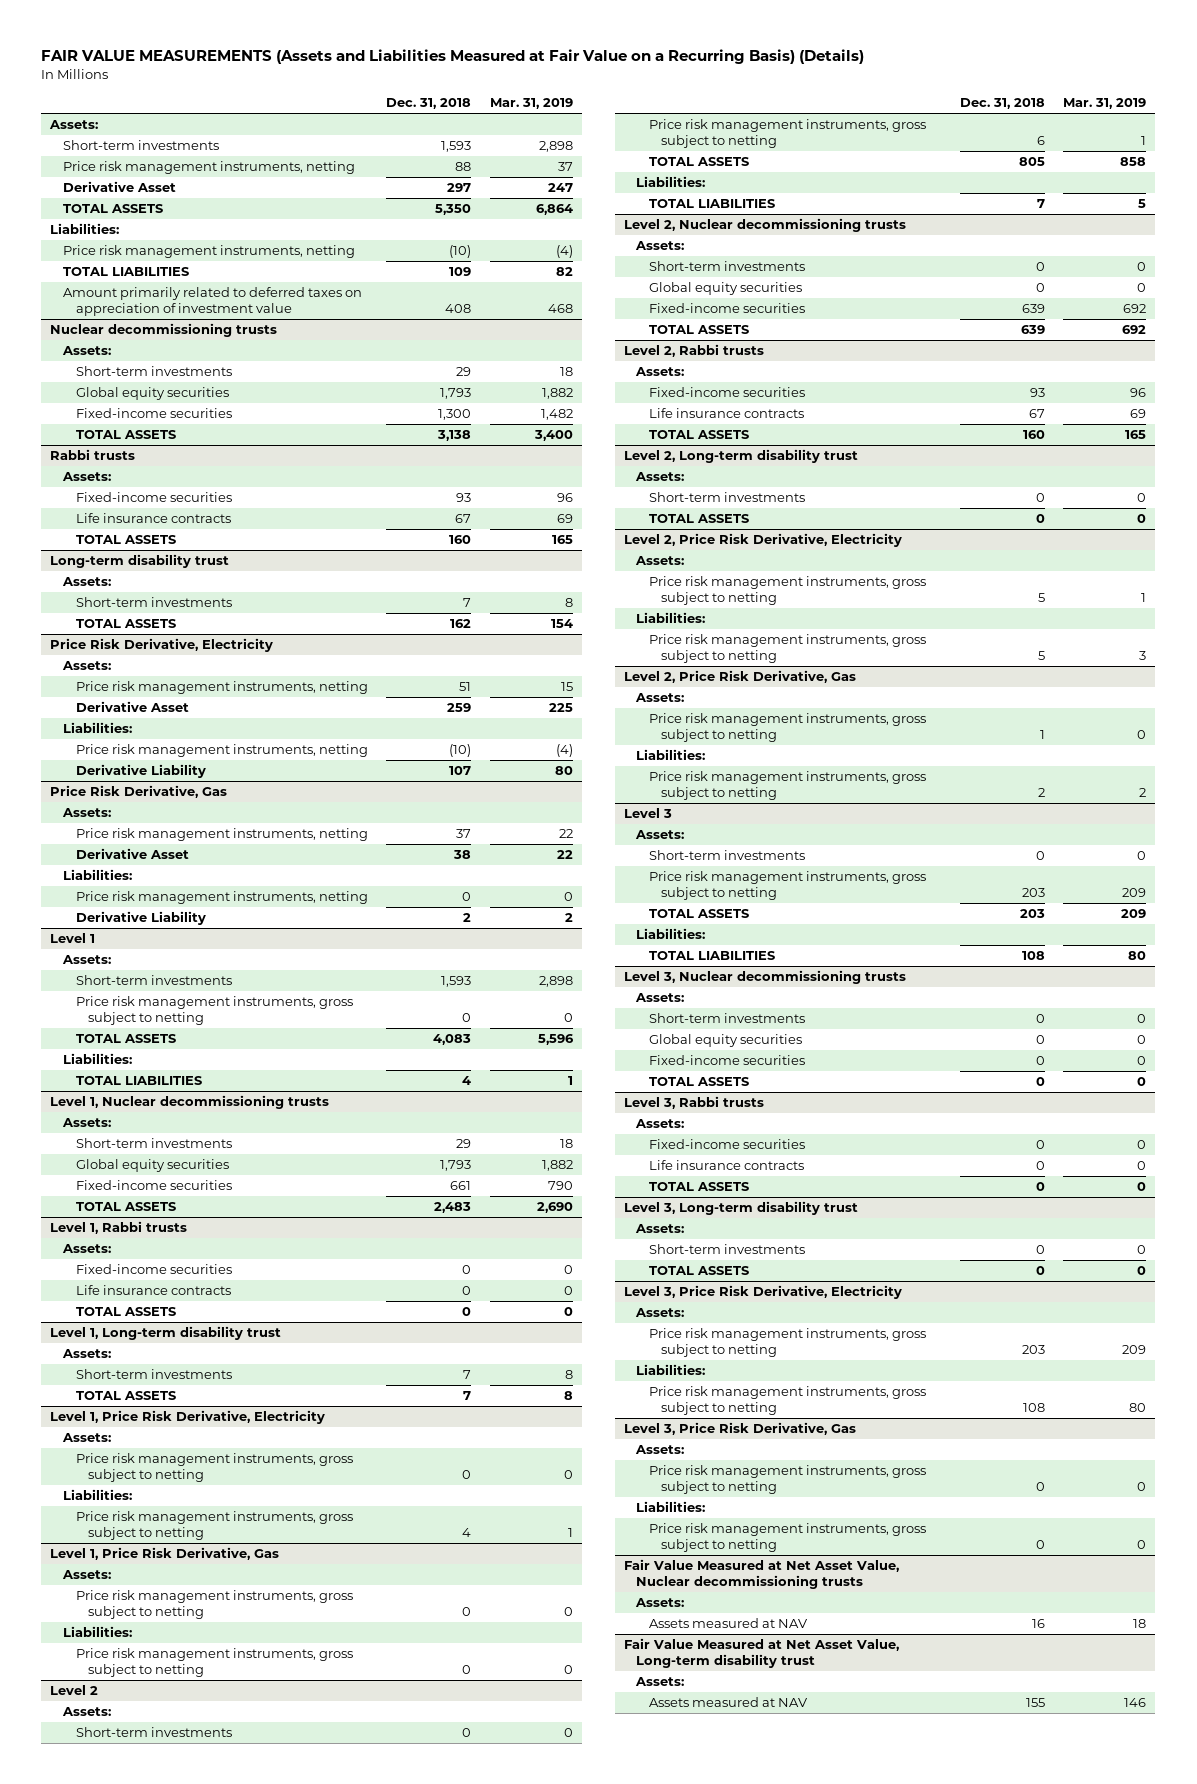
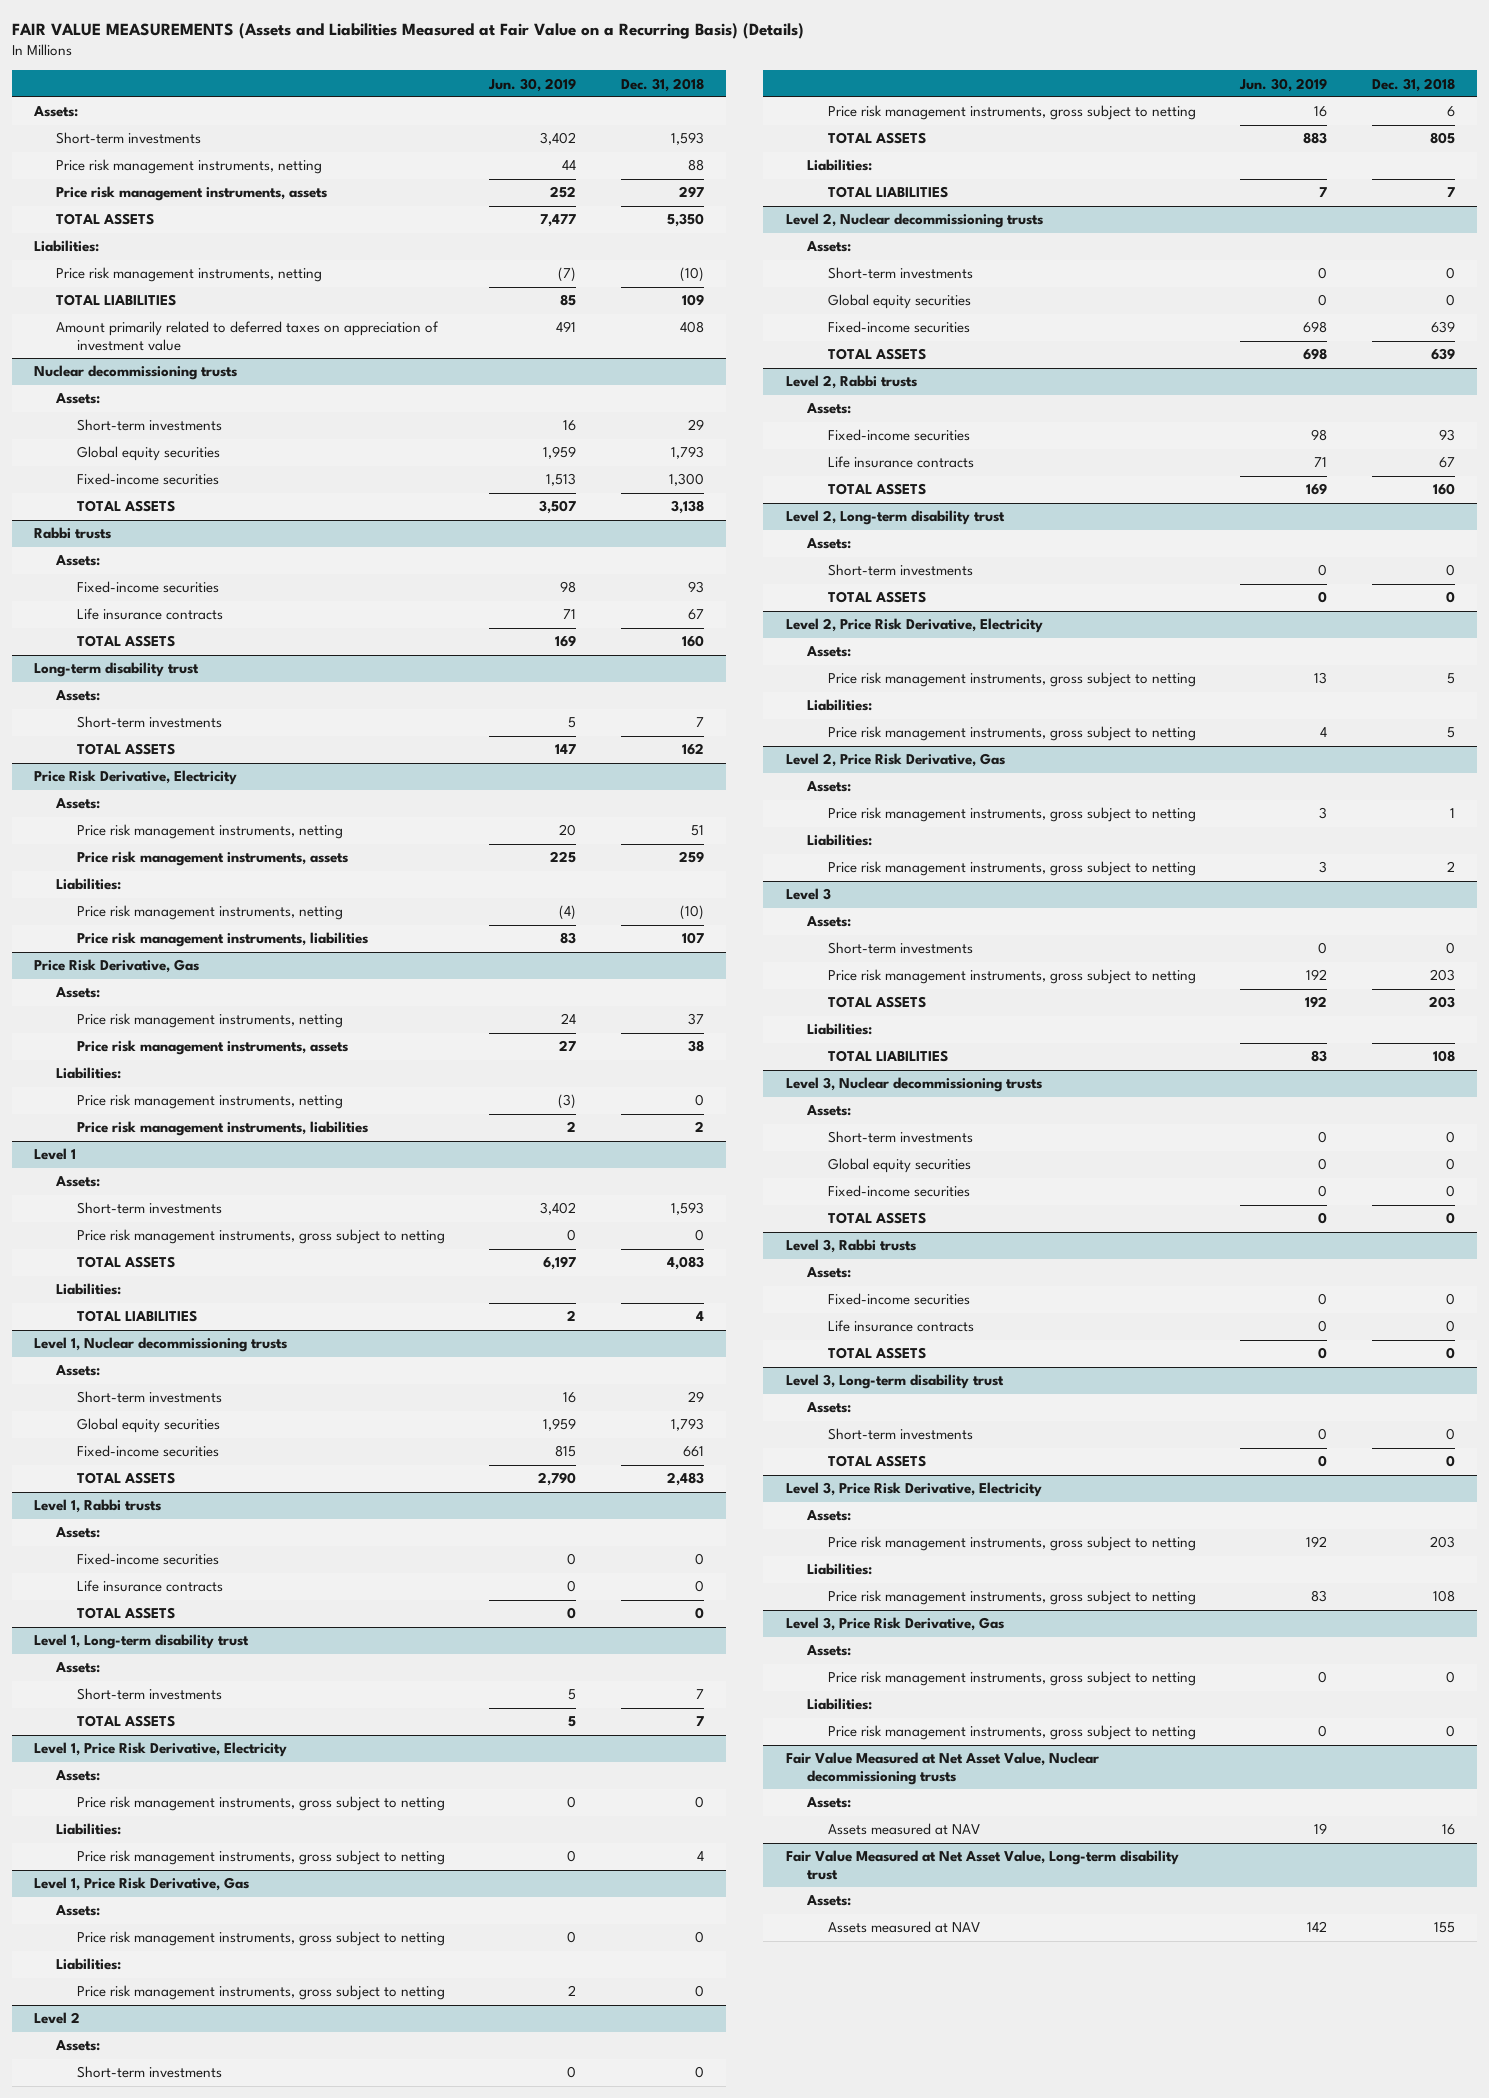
[489,98,573,110] Mar. 31, 2019 -> none
none -> [488,77,577,92] Jun. 30, 2019
[62,181,176,193] Derivative Asset -> [55,186,327,202] Price risk management instruments, assets
[75,701,189,713] Derivative Asset -> [76,851,348,867] Price risk management instruments, assets
[75,764,206,779] Derivative Liability -> [76,932,368,948] Price risk management instruments, liabilities
[75,848,189,860] Derivative Asset -> [76,1040,348,1056] Price risk management instruments, assets
[75,911,206,926] Derivative Liability -> [76,1121,368,1137] Price risk management instruments, liabilities

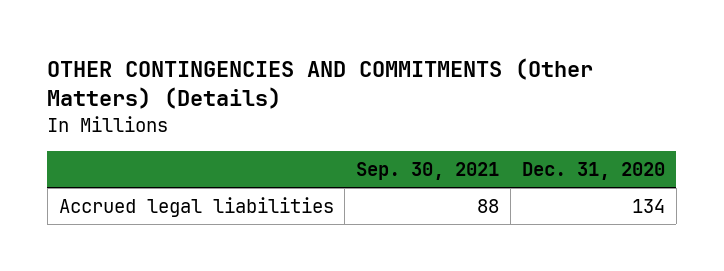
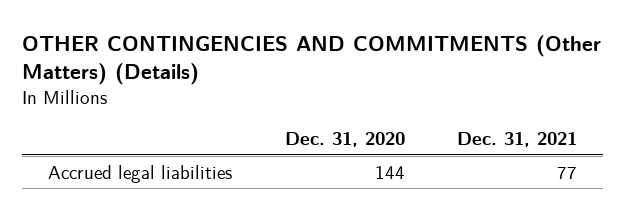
[356,162,500,181] Sep. 30, 2021 -> none
none -> [457,132,578,148] Dec. 31, 2021
[631,199,665,214] 134 -> [374,165,405,179] 144

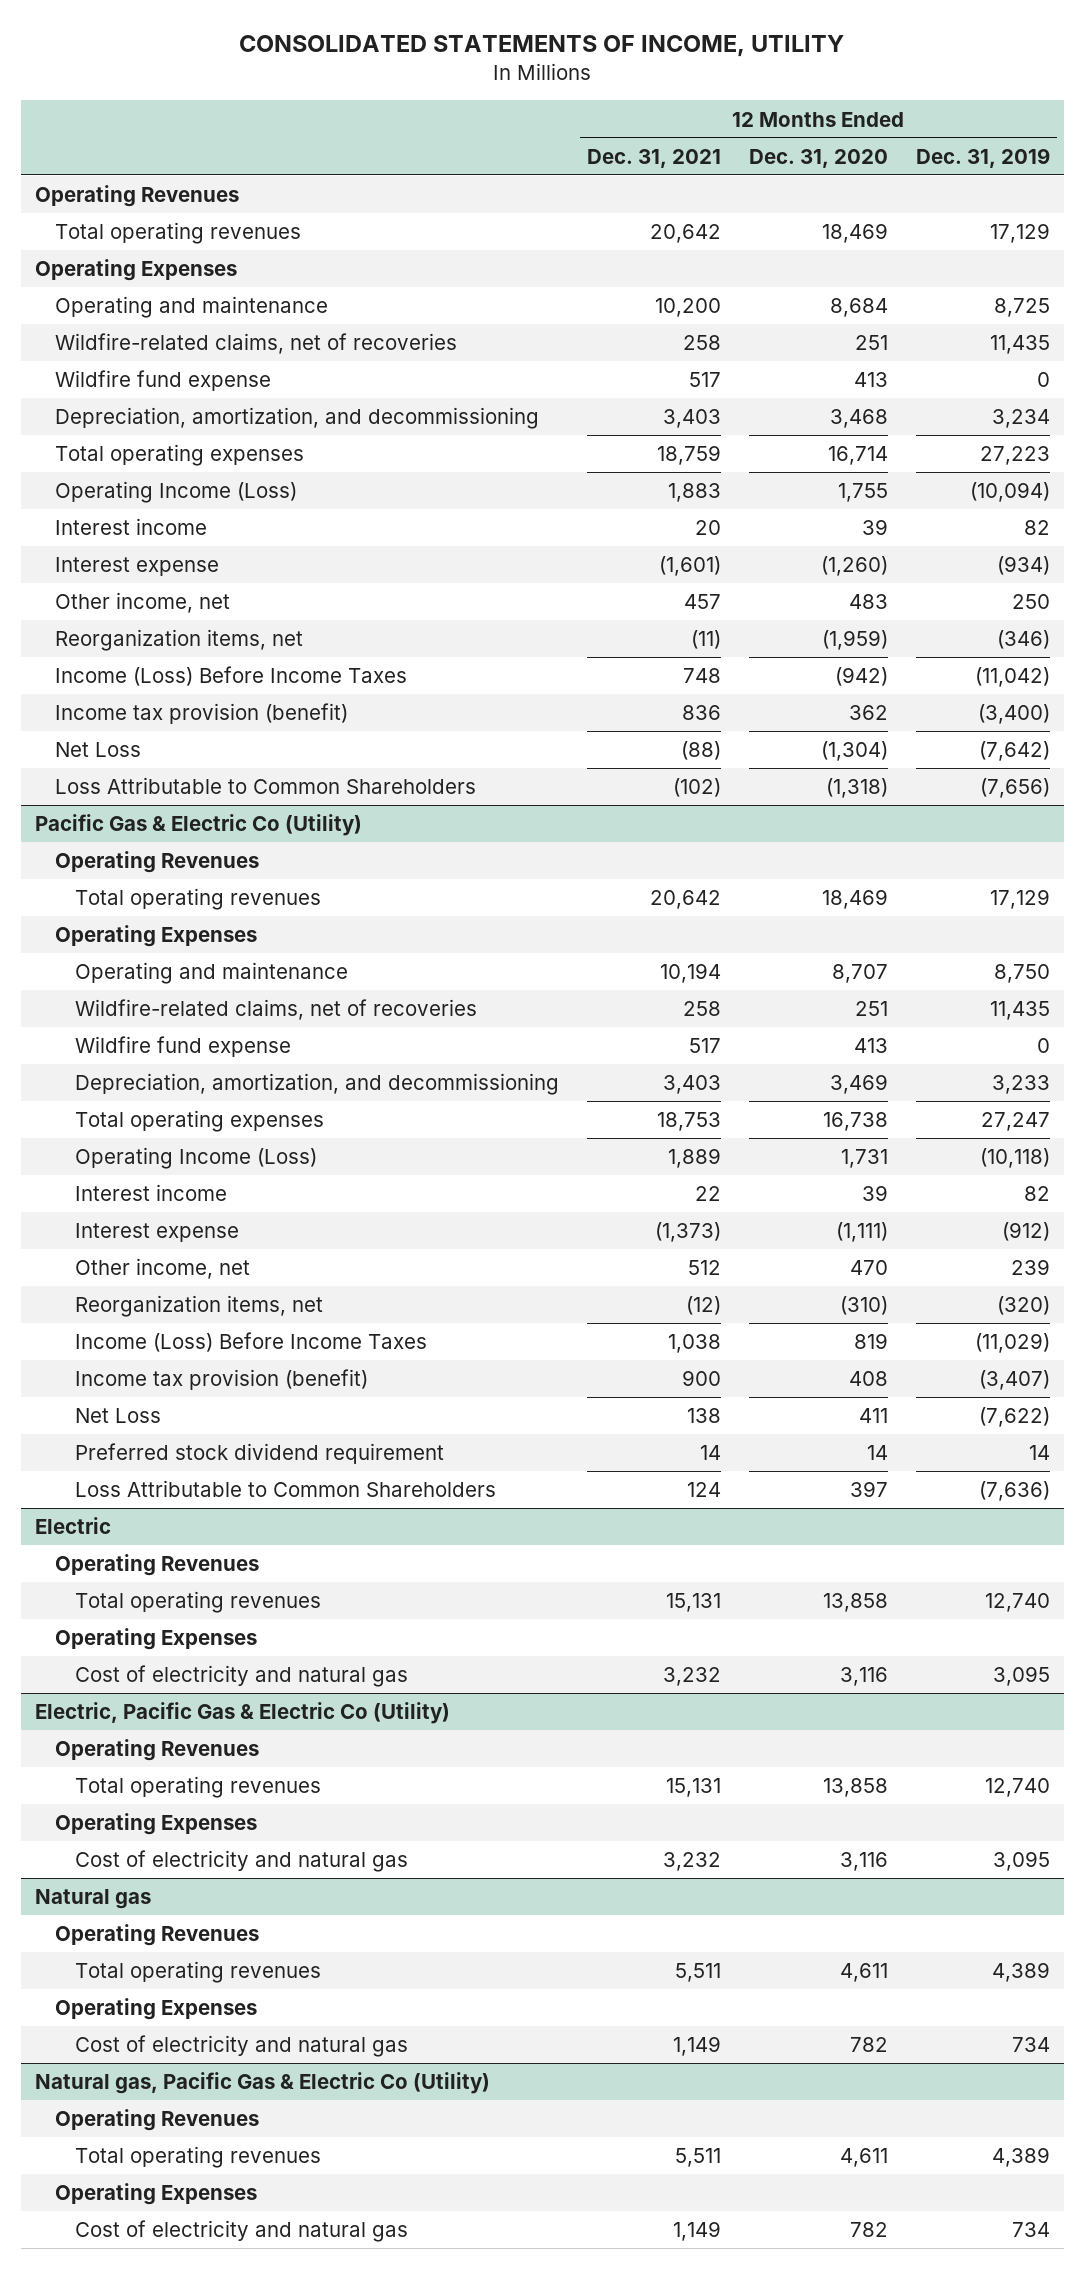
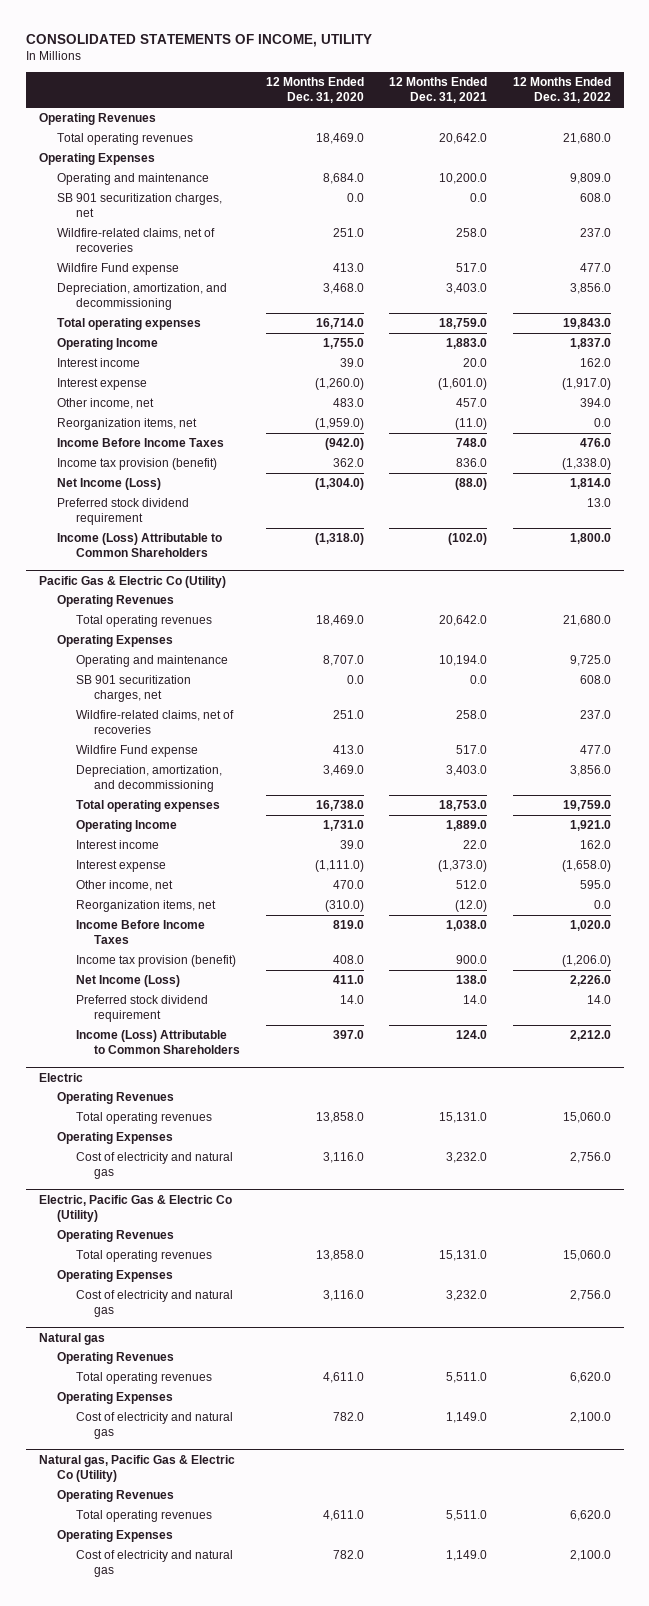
[915,147,1050,168] Dec. 31, 2019 -> none
none -> [512,76,611,104] 12 Months Ended Dec. 31, 2022
[649,224,721,244] 20,642 -> [439,132,488,144] 20,642.0
[821,223,888,244] 18,469 -> [315,132,364,144] 18,469.0
[654,298,721,318] 10,200 -> [439,172,488,184] 10,200.0
[829,298,888,318] 8,684 -> [322,172,364,184] 8,684.0
none -> [57,192,223,218] SB 901 securitization charges, net
[682,335,721,351] 258 -> [456,227,488,237] 258.0
[854,335,888,351] 251 -> [332,227,364,237] 251.0
[54,370,271,392] Wildfire fund expense -> [57,262,180,275] Wildfire Fund expense
[688,372,721,388] 517 -> [456,262,488,272] 517.0
[853,372,888,388] 413 -> [332,262,364,272] 413.0
[662,409,721,429] 3,403 -> [446,282,488,294] 3,403.0
[829,409,888,429] 3,468 -> [322,282,364,294] 3,468.0
[656,445,721,466] 18,759 -> [439,317,488,329] 18,759.0
[827,446,888,466] 16,714 -> [315,317,364,329] 16,714.0
[54,481,297,504] Operating Income (Loss) -> [57,337,159,350] Operating Income
[667,483,721,503] 1,883 -> [446,337,488,349] 1,883.0
[837,483,888,503] 1,755 -> [322,337,364,349] 1,755.0
[694,520,721,536] 20 -> [463,357,488,367] 20.0
[861,519,888,536] 39 -> [339,357,364,367] 39.0
[658,556,721,577] (1,601) -> [438,377,488,390] (1,601.0)
[820,556,888,577] (1,260) -> [314,377,364,390] (1,260.0)
[683,594,721,610] 457 -> [456,397,488,407] 457.0
[848,594,888,610] 483 -> [332,397,364,407] 483.0
[690,630,721,650] (11) -> [455,417,488,430] (11.0)
[821,630,888,651] (1,959) -> [314,417,364,430] (1,959.0)
[54,666,407,687] Income (Loss) Before Income Taxes -> [57,437,225,447] Income Before Income Taxes
[682,668,721,684] 748 -> [456,437,488,447] 748.0
[834,667,888,687] (942) -> [324,437,364,450] (942.0)
[681,705,721,721] 836 -> [456,457,488,467] 836.0
[848,705,888,721] 362 -> [332,457,364,467] 362.0
[54,742,141,758] Net Loss -> [57,477,162,490] Net Income (Loss)
[680,741,721,761] (88) -> [455,477,488,490] (88.0)
[820,741,888,762] (1,304) -> [314,477,364,490] (1,304.0)
none -> [57,497,190,526] Preferred stock dividend requirement
[54,777,476,795] Loss Attributable to Common Shareholders -> [57,532,223,558] Income (Loss) Attributable to Common Shareholders
[672,778,721,798] (102) -> [448,532,488,545] (102.0)
[825,778,888,799] (1,318) -> [314,532,364,545] (1,318.0)
[649,890,721,910] 20,642 -> [439,614,488,626] 20,642.0
[821,889,888,910] 18,469 -> [315,614,364,626] 18,469.0
[659,963,721,984] 10,194 -> [439,654,488,666] 10,194.0
[831,964,888,984] 8,707 -> [322,654,364,666] 8,707.0
none -> [75,674,191,703] SB 901 securitization charges, net
[682,1001,721,1017] 258 -> [456,709,488,719] 258.0
[854,1001,888,1017] 251 -> [332,709,364,719] 251.0
[74,1036,291,1058] Wildfire fund expense -> [75,744,198,757] Wildfire Fund expense
[688,1038,721,1054] 517 -> [456,744,488,754] 517.0
[853,1038,888,1054] 413 -> [332,744,364,754] 413.0
[662,1075,721,1095] 3,403 -> [446,764,488,776] 3,403.0
[829,1074,888,1095] 3,469 -> [322,764,364,776] 3,469.0
[656,1112,721,1132] 18,753 -> [439,799,488,811] 18,753.0
[822,1112,888,1132] 16,738 -> [315,799,364,811] 16,738.0
[74,1147,317,1170] Operating Income (Loss) -> [75,819,177,832] Operating Income
[667,1148,721,1169] 1,889 -> [446,819,488,831] 1,889.0
[840,1149,888,1169] 1,731 -> [322,819,364,831] 1,731.0
[694,1186,721,1202] 22 -> [463,839,488,849] 22.0
[861,1185,888,1202] 39 -> [339,839,364,849] 39.0
[654,1222,721,1243] (1,373) -> [438,859,488,872] (1,373.0)
[835,1222,888,1243] (1,111) -> [314,859,364,872] (1,111.0)
[687,1260,721,1276] 512 -> [456,879,488,889] 512.0
[849,1260,888,1276] 470 -> [332,879,364,889] 470.0
[685,1296,721,1316] (12) -> [455,899,488,912] (12.0)
[839,1296,888,1316] (310) -> [324,899,364,912] (310.0)
[74,1332,427,1353] Income (Loss) Before Income Taxes -> [75,919,205,945] Income Before Income Taxes
[667,1334,721,1354] 1,038 -> [446,919,488,931] 1,038.0
[853,1333,888,1350] 819 -> [332,919,364,929] 819.0
[681,1370,721,1387] 900 -> [456,954,488,964] 900.0
[848,1371,888,1387] 408 -> [332,954,364,964] 408.0
[74,1408,161,1424] Net Loss -> [75,974,180,987] Net Income (Loss)
[686,1408,721,1424] 138 -> [456,974,488,984] 138.0
[858,1408,888,1424] 411 -> [332,974,364,984] 411.0
[699,1445,721,1461] 14 -> [463,994,488,1004] 14.0
[866,1445,888,1461] 14 -> [339,994,364,1004] 14.0
[74,1480,496,1498] Loss Attributable to Common Shareholders -> [75,1029,241,1055] Income (Loss) Attributable to Common Shareholders
[686,1482,721,1498] 124 -> [456,1029,488,1039] 124.0
[849,1481,888,1498] 397 -> [332,1029,364,1039] 397.0
[665,1593,721,1613] 15,131 -> [439,1111,488,1123] 15,131.0
[822,1593,888,1613] 13,858 -> [315,1111,364,1123] 13,858.0
[662,1667,721,1687] 3,232 -> [446,1151,488,1163] 3,232.0
[839,1667,888,1687] 3,116 -> [322,1151,364,1163] 3,116.0
[665,1778,721,1798] 15,131 -> [439,1249,488,1261] 15,131.0
[822,1778,888,1798] 13,858 -> [315,1249,364,1261] 13,858.0
[662,1852,721,1872] 3,232 -> [446,1289,488,1301] 3,232.0
[839,1852,888,1872] 3,116 -> [322,1289,364,1301] 3,116.0
[674,1963,721,1983] 5,511 -> [446,1371,488,1383] 5,511.0
[839,1963,888,1983] 4,611 -> [322,1371,364,1383] 4,611.0
[672,2036,721,2057] 1,149 -> [446,1411,488,1423] 1,149.0
[849,2037,888,2053] 782 -> [332,1411,364,1421] 782.0
[674,2148,721,2168] 5,511 -> [446,1509,488,1521] 5,511.0
[839,2148,888,2168] 4,611 -> [322,1509,364,1521] 4,611.0
[672,2221,721,2242] 1,149 -> [446,1549,488,1561] 1,149.0
[849,2222,888,2238] 782 -> [332,1549,364,1559] 782.0

